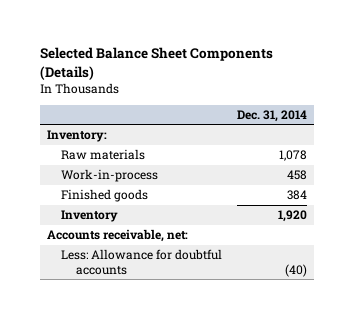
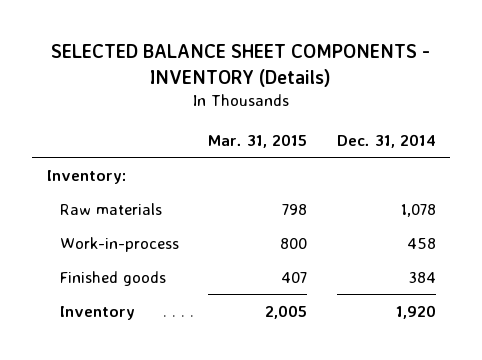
[39,47,273,80] Selected Balance Sheet Components (Details) -> [51,44,431,87] SELECTED BALANCE SHEET COMPONENTS - INVENTORY (Details)
none -> [208,133,308,148] Mar. 31, 2015
[47,229,189,243] Accounts receivable, net: -> none
[61,249,223,275] Less: Allowance for doubtful accounts -> none

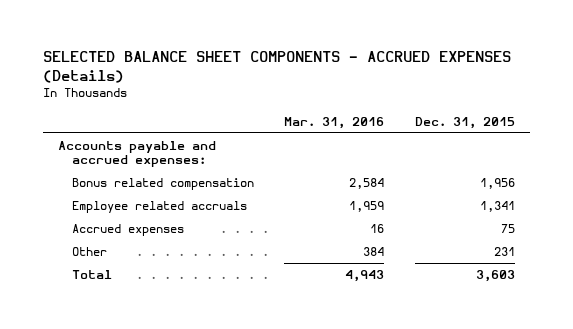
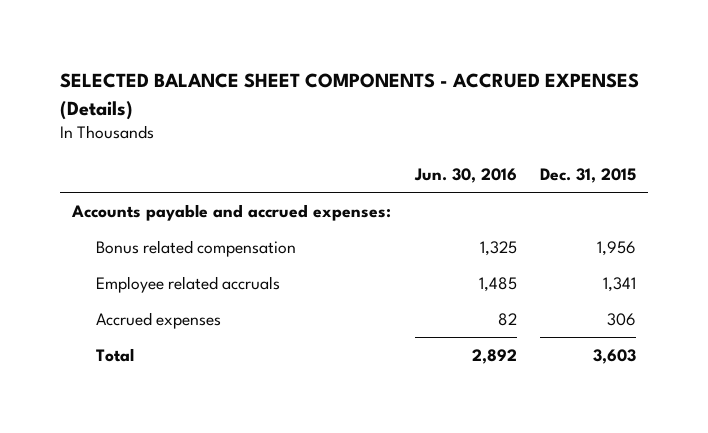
[284,116,385,129] Mar. 31, 2016 -> none
none -> [413,167,517,183] Jun. 30, 2016
[71,247,107,257] Other -> none
[500,224,515,234] 75 -> [607,312,637,326] 306

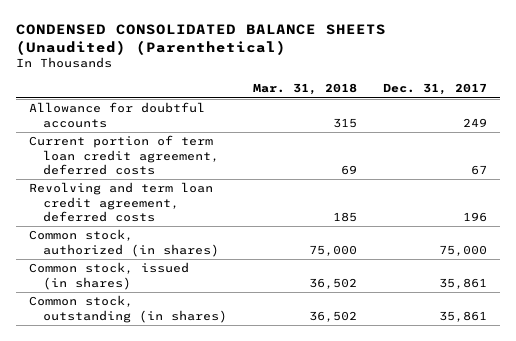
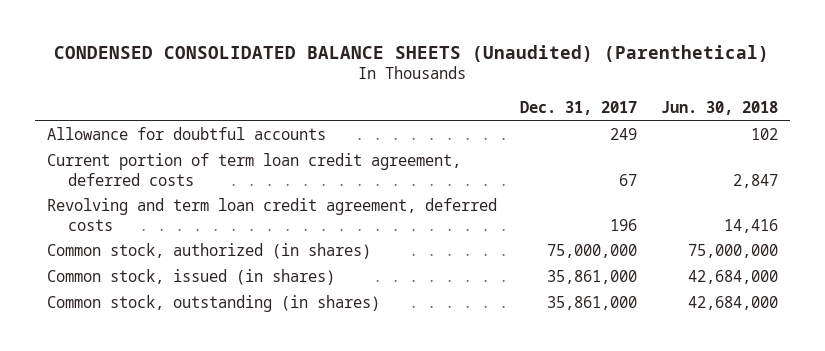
[253,83,358,96] Mar. 31, 2018 -> none
none -> [661,101,779,116] Jun. 30, 2018
[438,244,487,256] 75,000 -> [547,244,638,259] 75,000,000
[438,277,487,289] 35,861 -> [547,270,638,285] 35,861,000
[438,310,487,322] 35,861 -> [547,296,638,311] 35,861,000

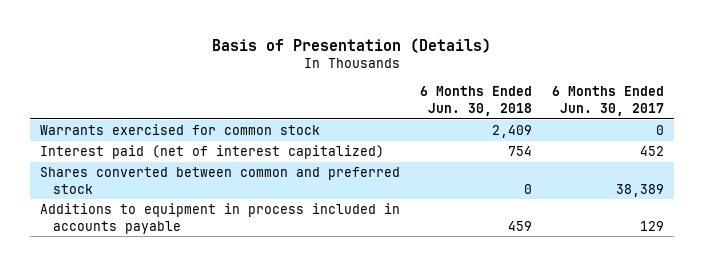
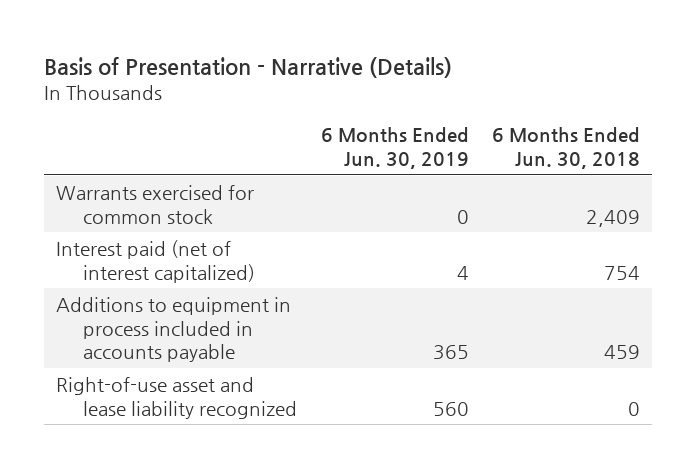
[212,37,492,53] Basis of Presentation (Details) -> [44,56,453,78] Basis of Presentation - Narrative (Details)
[552,86,665,116] 6 Months Ended Jun. 30, 2017 -> none
none -> [320,127,469,169] 6 Months Ended Jun. 30, 2019
[40,167,401,194] Shares converted between common and preferred stock -> none
none -> [56,377,298,419] Right-of-use asset and lease liability recognized

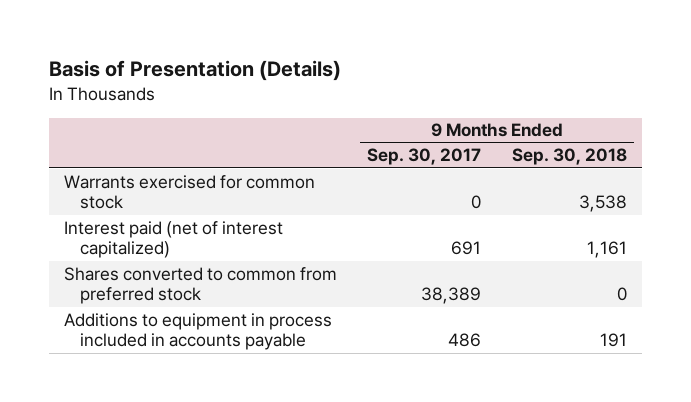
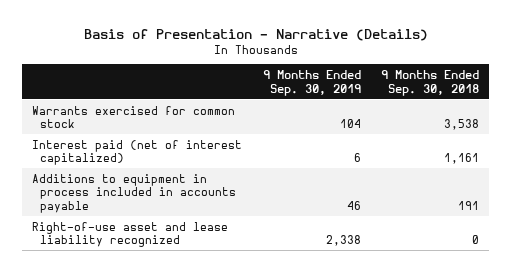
[48,60,341,82] Basis of Presentation (Details) -> [83,28,428,41] Basis of Presentation - Narrative (Details)
[367,148,482,166] Sep. 30, 2017 -> none
none -> [262,70,361,96] 9 Months Ended Sep. 30, 2019
[64,266,338,305] Shares converted to common from preferred stock -> none
none -> [32,221,229,248] Right-of-use asset and lease liability recognized

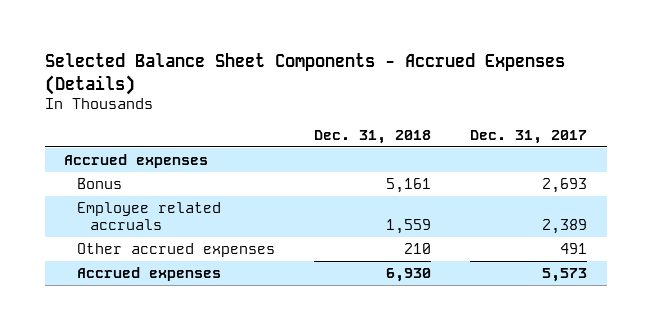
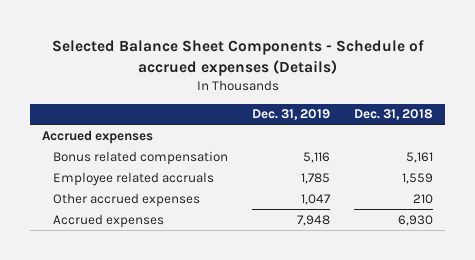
[44,53,565,95] Selected Balance Sheet Components - Accrued Expenses (Details) -> [51,40,424,76] Selected Balance Sheet Components - Schedule of accrued expenses (Details)
[470,130,588,145] Dec. 31, 2017 -> none
none -> [252,109,331,121] Dec. 31, 2019
[77,177,123,189] Bonus -> [53,150,229,165] Bonus related compensation

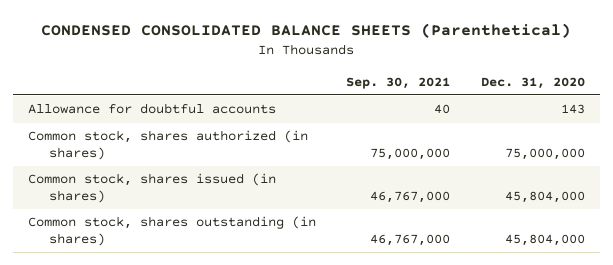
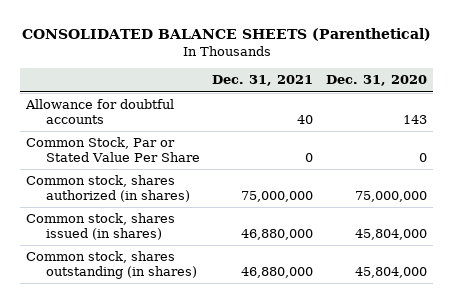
[41,22,572,38] CONDENSED CONSOLIDATED BALANCE SHEETS (Parenthetical) -> [21,28,431,42] CONSOLIDATED BALANCE SHEETS (Parenthetical)
[346,76,451,89] Sep. 30, 2021 -> none
none -> [212,75,314,87] Dec. 31, 2021
none -> [26,137,200,162] Common Stock, Par or Stated Value Per Share

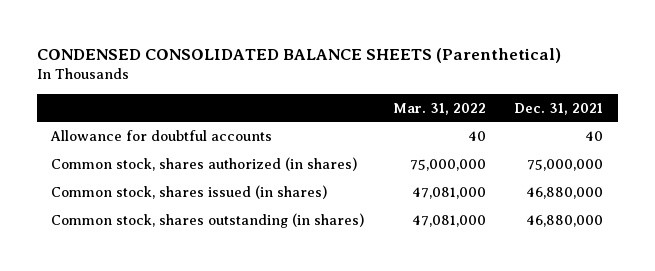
[21,28,431,42] CONSOLIDATED BALANCE SHEETS (Parenthetical) -> [37,47,562,63] CONDENSED CONSOLIDATED BALANCE SHEETS (Parenthetical)
[326,75,428,87] Dec. 31, 2020 -> none
none -> [392,102,486,115] Mar. 31, 2022
[26,137,200,162] Common Stock, Par or Stated Value Per Share -> none

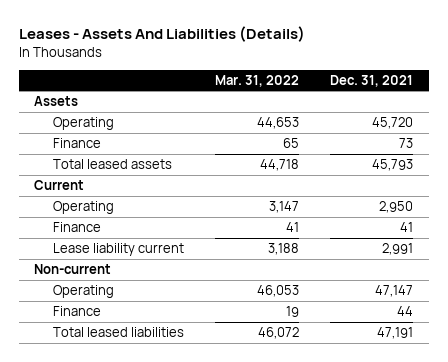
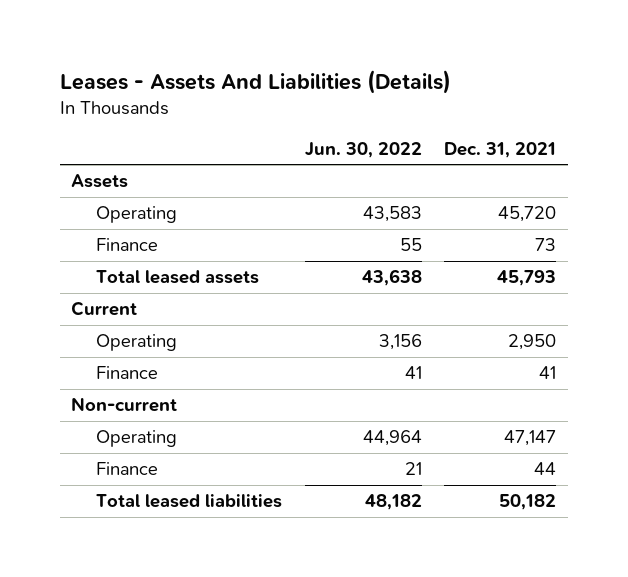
[214,74,299,87] Mar. 31, 2022 -> none
none -> [304,141,422,158] Jun. 30, 2022
[52,243,184,257] Lease liability current -> none
[377,327,414,340] 47,191 -> [499,494,557,511] 50,182

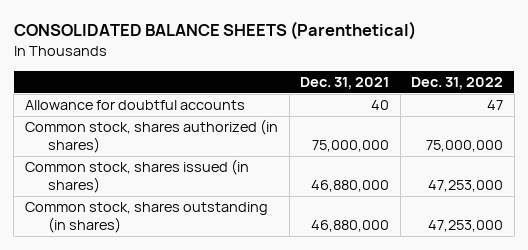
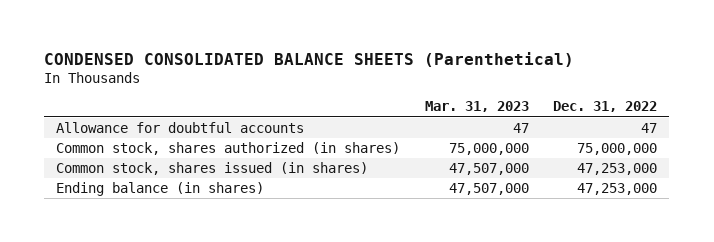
[13,21,416,41] CONSOLIDATED BALANCE SHEETS (Parenthetical) -> [44,51,575,67] CONDENSED CONSOLIDATED BALANCE SHEETS (Parenthetical)
[300,77,390,90] Dec. 31, 2021 -> none
none -> [424,101,529,113] Mar. 31, 2023
[24,202,268,233] Common stock, shares outstanding (in shares) -> [56,182,265,197] Ending balance (in shares)

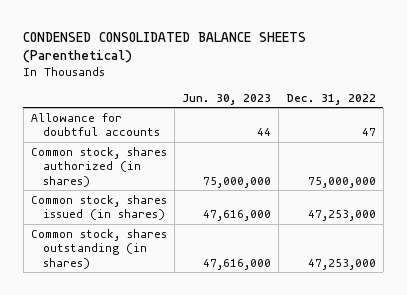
[424,101,529,113] Mar. 31, 2023 -> none
none -> [182,93,272,105] Jun. 30, 2023
[56,182,265,197] Ending balance (in shares) -> [30,228,167,269] Common stock, shares outstanding (in shares)

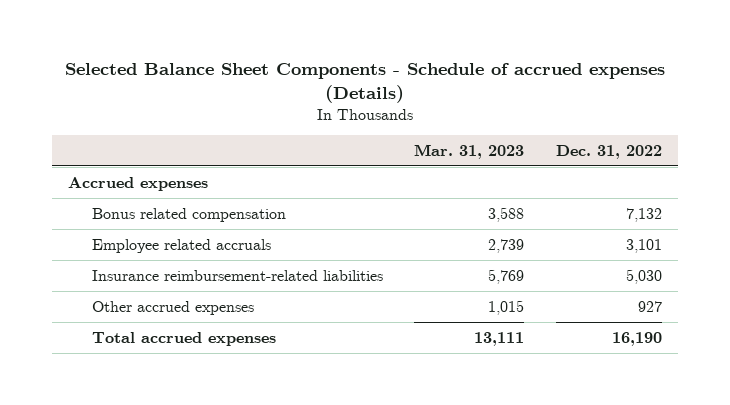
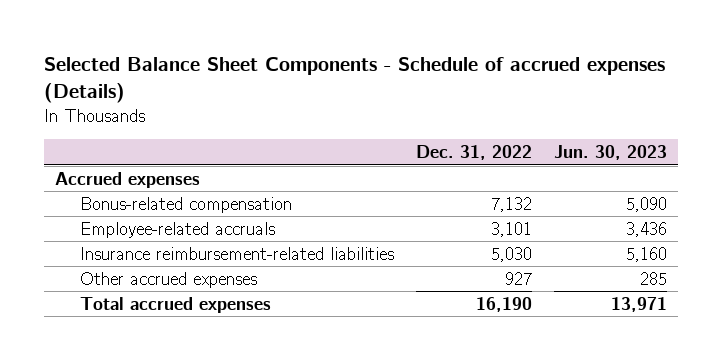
[414,143,525,159] Mar. 31, 2023 -> none
none -> [554,144,668,160] Jun. 30, 2023
[91,207,286,222] Bonus related compensation -> [80,196,293,213] Bonus-related compensation
[91,238,271,253] Employee related accruals -> [80,221,276,238] Employee-related accruals

